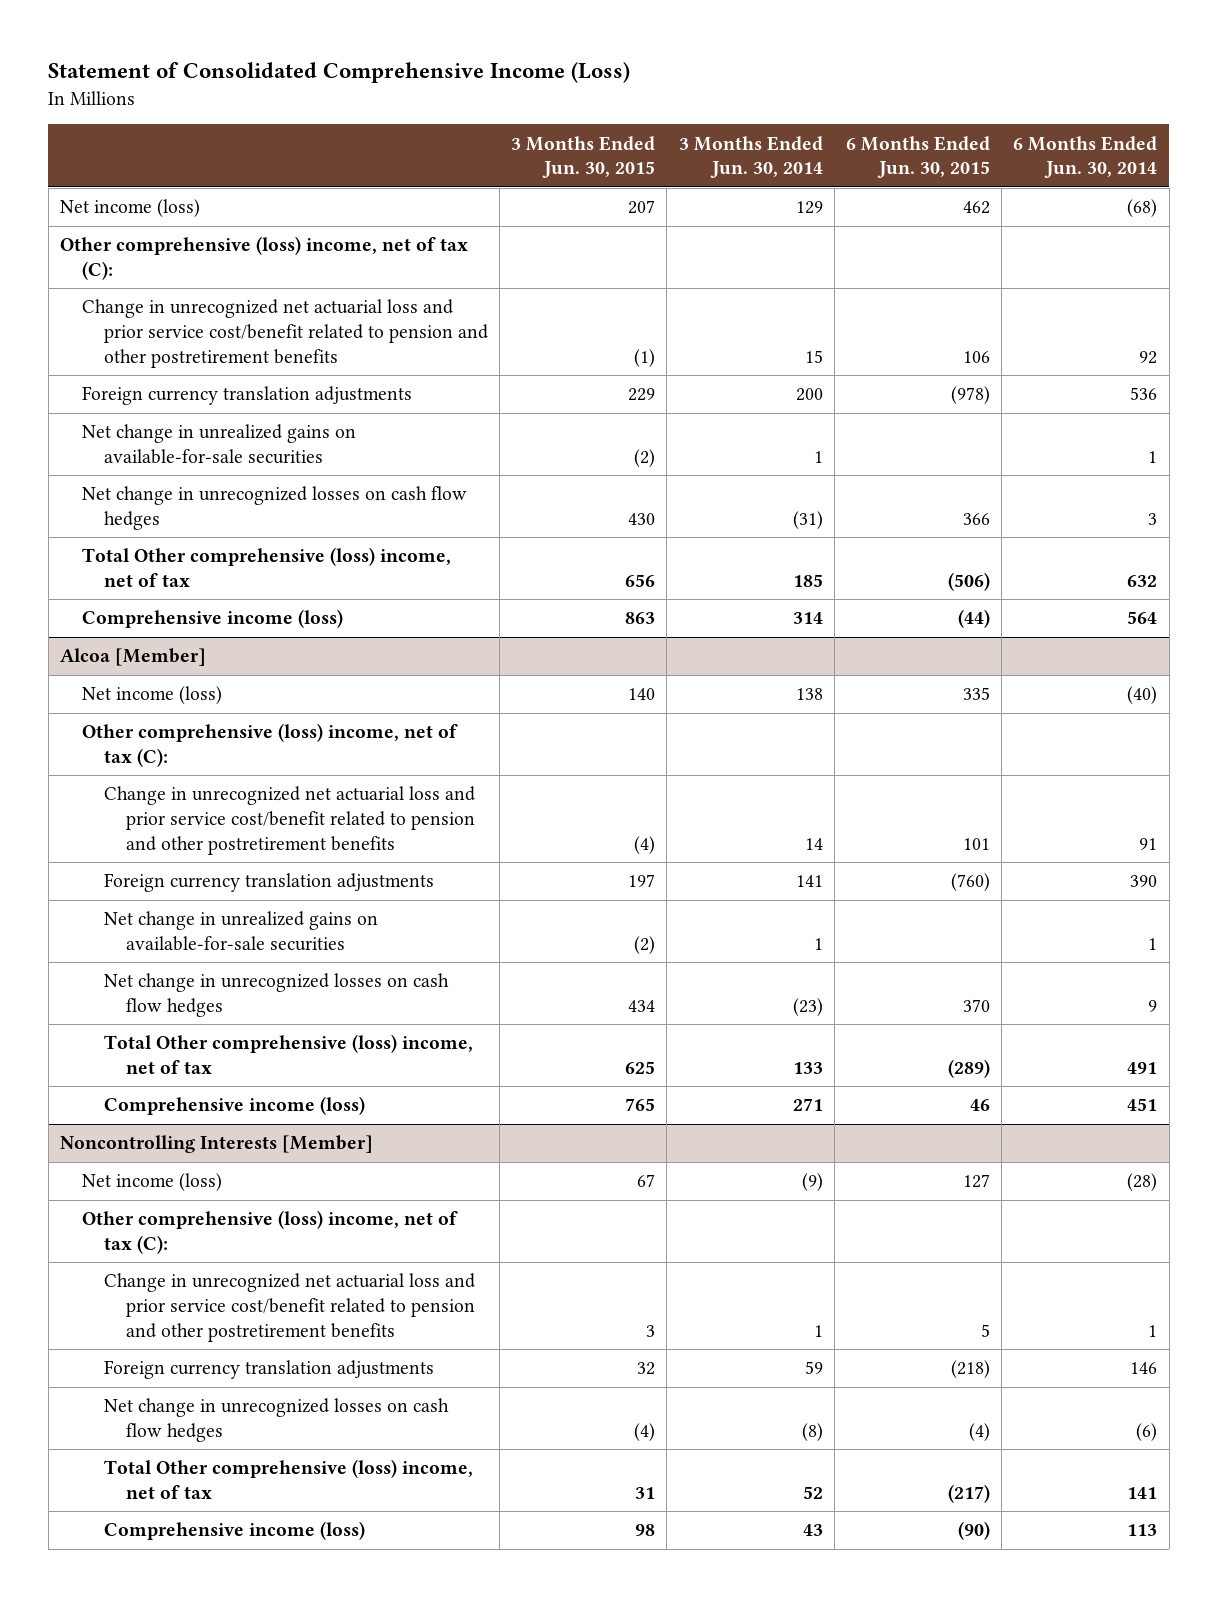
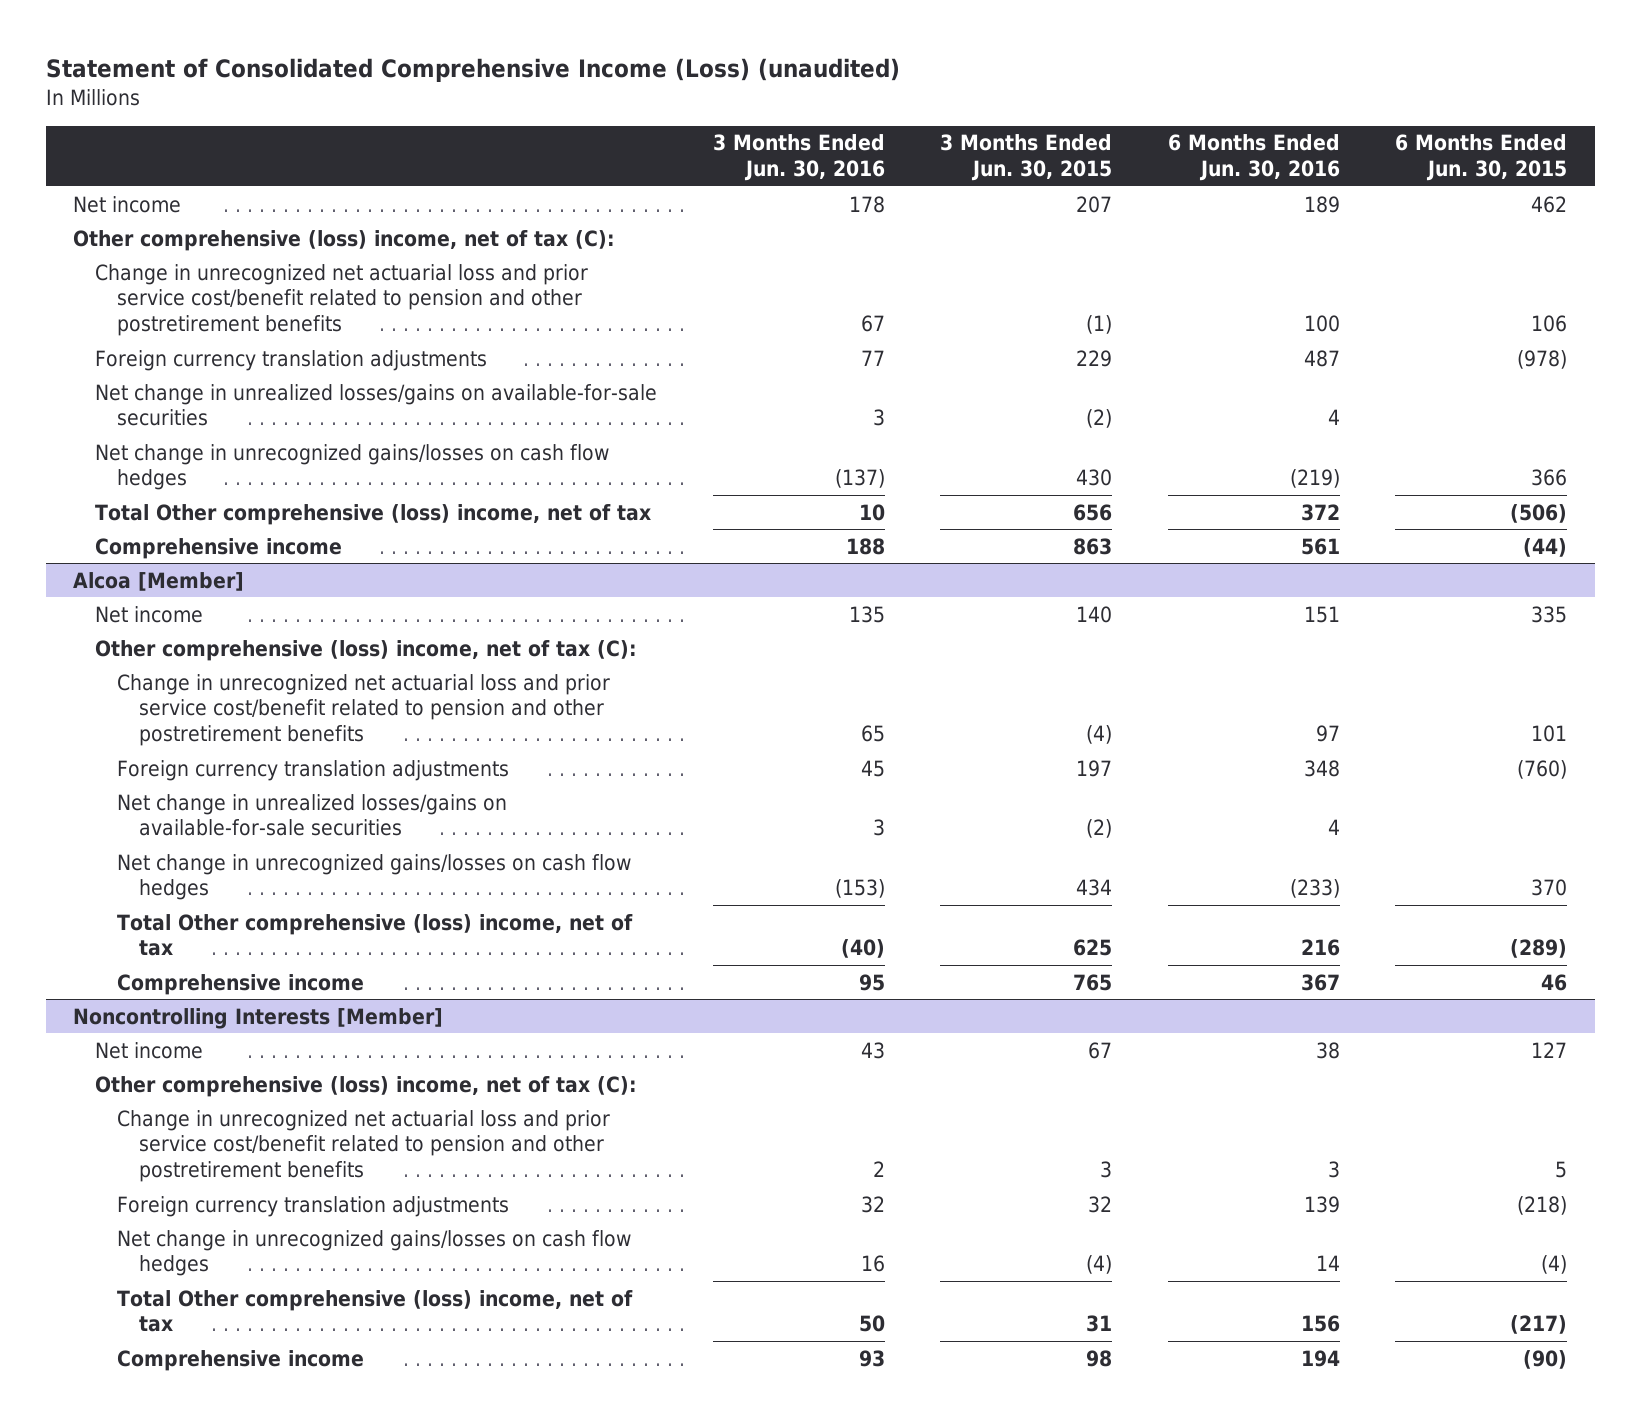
[48,62,631,84] Statement of Consolidated Comprehensive Income (Loss) -> [45,58,900,83] Statement of Consolidated Comprehensive Income (Loss) (unaudited)
[678,135,823,179] 3 Months Ended Jun. 30, 2014 -> none
[1013,135,1158,179] 6 Months Ended Jun. 30, 2014 -> none
none -> [712,134,885,181] 3 Months Ended Jun. 30, 2016
none -> [1167,134,1340,181] 6 Months Ended Jun. 30, 2016
[59,199,200,218] Net income (loss) -> [73,195,182,213] Net income
[81,424,356,464] Net change in unrealized gains on available-for-sale securities -> [95,383,658,427] Net change in unrealized losses/gains on available-for-sale securities
[81,486,467,530] Net change in unrecognized losses on cash flow hedges -> [95,443,610,491] Net change in unrecognized gains/losses on cash flow hedges
[81,609,343,629] Comprehensive income (loss) -> [95,537,343,559] Comprehensive income
[81,686,222,705] Net income (loss) -> [95,605,204,623] Net income
[103,911,378,951] Net change in unrealized gains on available-for-sale securities -> [117,793,508,837] Net change in unrealized losses/gains on available-for-sale securities
[103,973,449,1017] Net change in unrecognized losses on cash flow hedges -> [117,853,632,901] Net change in unrecognized gains/losses on cash flow hedges
[103,1096,365,1116] Comprehensive income (loss) -> [117,973,365,995] Comprehensive income
[81,1173,222,1192] Net income (loss) -> [95,1041,204,1059] Net income
[103,1398,449,1442] Net change in unrecognized losses on cash flow hedges -> [117,1229,632,1277] Net change in unrecognized gains/losses on cash flow hedges
[103,1521,365,1541] Comprehensive income (loss) -> [117,1349,365,1371] Comprehensive income

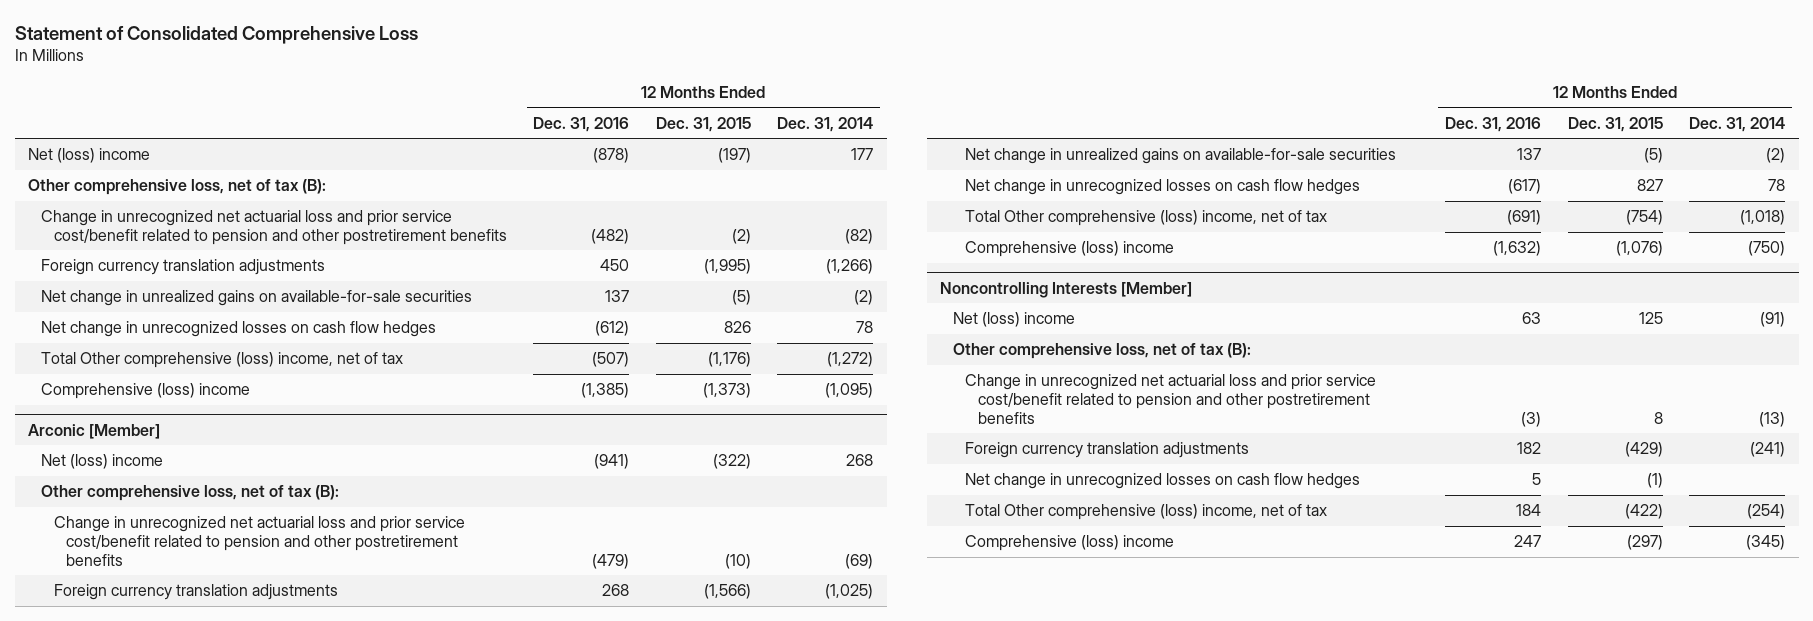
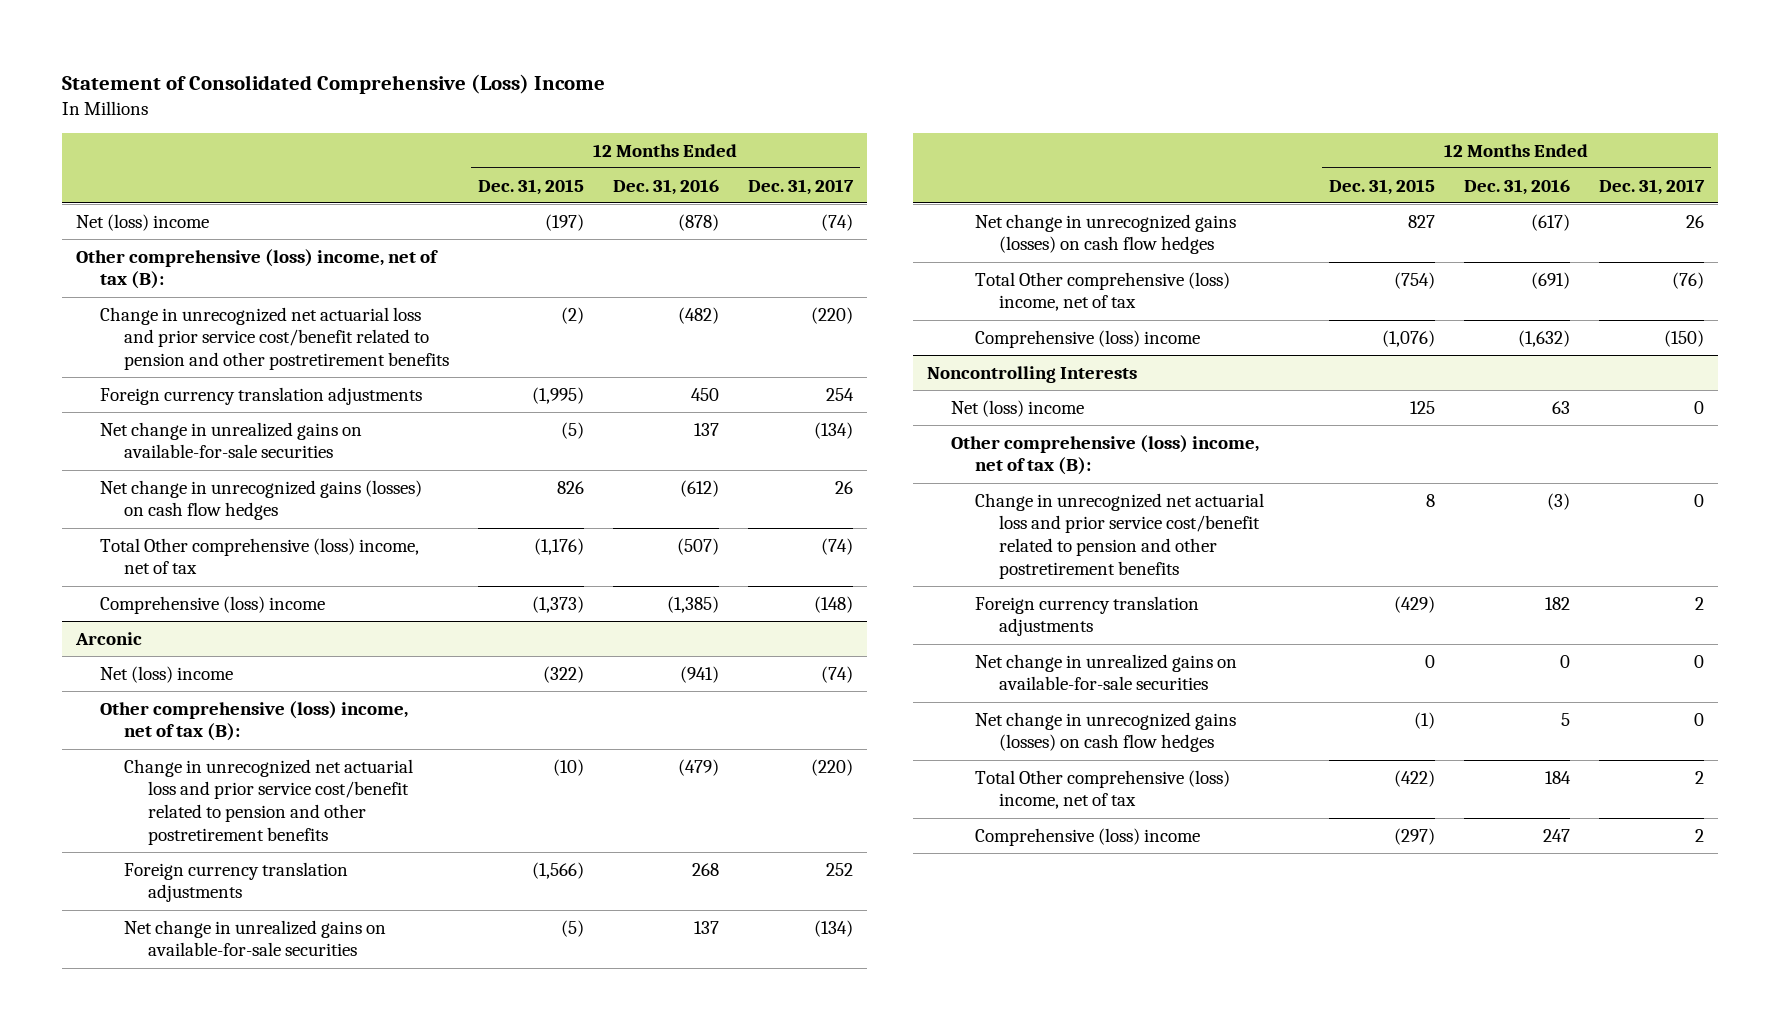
[14,25,418,44] Statement of Consolidated Comprehensive Loss -> [61,74,605,95] Statement of Consolidated Comprehensive (Loss) Income
[777,116,874,132] Dec. 31, 2014 -> none
none -> [747,178,854,195] Dec. 31, 2017
[28,179,327,196] Other comprehensive loss, net of tax (B): -> [76,248,439,290] Other comprehensive (loss) income, net of tax (B):
[40,321,436,338] Net change in unrecognized losses on cash flow hedges -> [100,479,423,521] Net change in unrecognized gains (losses) on cash flow hedges
[28,423,161,439] Arconic [Member] -> [75,631,143,645] Arconic
[40,485,339,502] Other comprehensive loss, net of tax (B): -> [100,700,409,742] Other comprehensive (loss) income, net of tax (B):
[965,179,1361,196] Net change in unrecognized losses on cash flow hedges -> [975,213,1237,255] Net change in unrecognized gains (losses) on cash flow hedges
[939,281,1192,298] Noncontrolling Interests [Member] -> [927,365,1138,383] Noncontrolling Interests
[952,343,1251,360] Other comprehensive loss, net of tax (B): -> [951,434,1260,476] Other comprehensive (loss) income, net of tax (B):
none -> [975,653,1238,691] Net change in unrealized gains on available-for-sale securities
[965,473,1361,490] Net change in unrecognized losses on cash flow hedges -> [975,711,1237,753] Net change in unrecognized gains (losses) on cash flow hedges

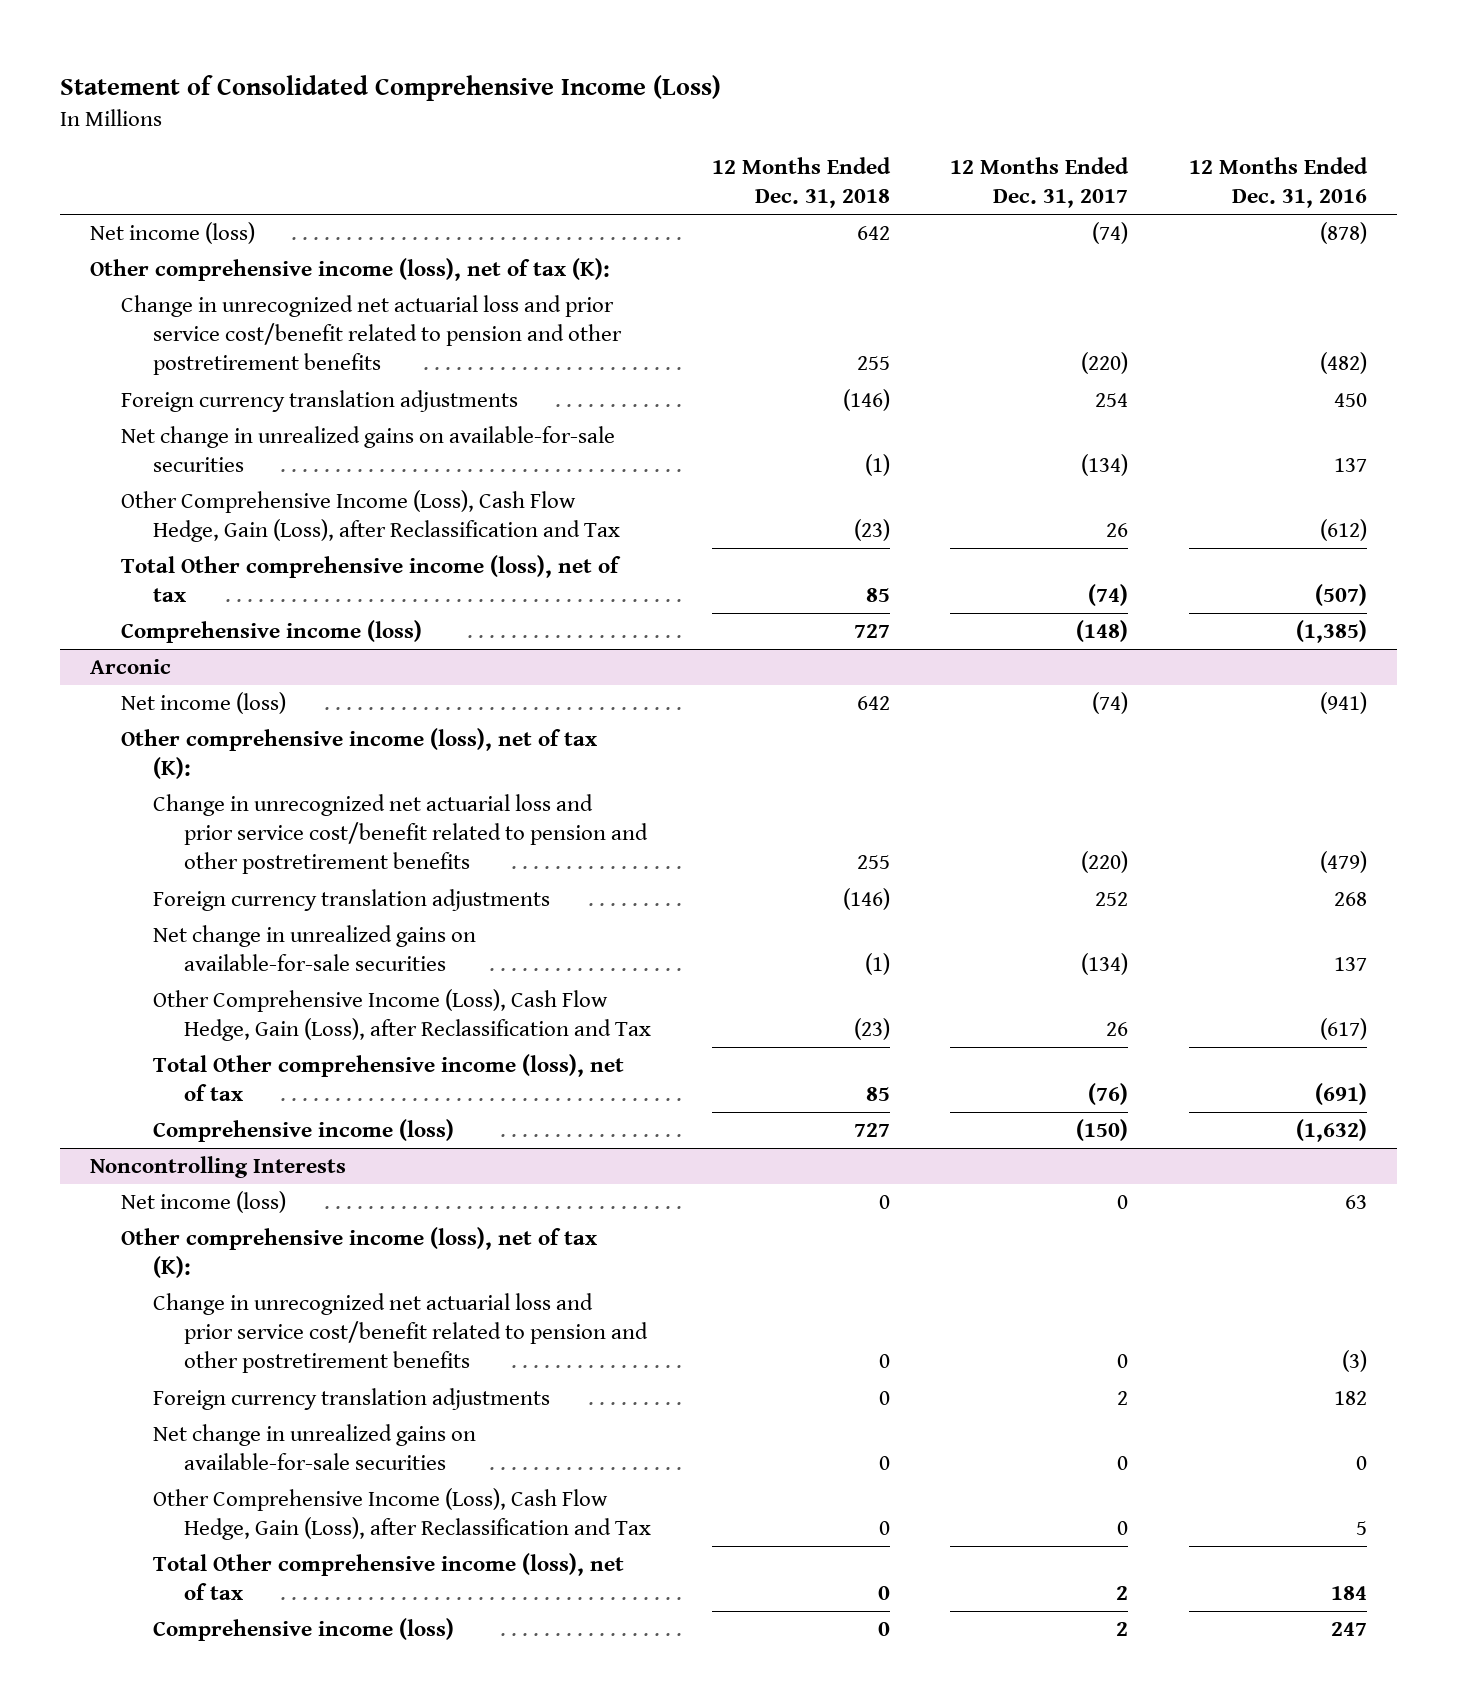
[61,74,605,95] Statement of Consolidated Comprehensive (Loss) Income -> [59,75,721,102] Statement of Consolidated Comprehensive Income (Loss)
[478,178,585,195] Dec. 31, 2015 -> none
none -> [711,156,891,208] 12 Months Ended Dec. 31, 2018
[76,213,210,231] Net (loss) income -> [90,222,256,245] Net income (loss)
[76,248,439,290] Other comprehensive (loss) income, net of tax (B): -> [90,258,611,282] Other comprehensive income (loss), net of tax (K):
[100,479,423,521] Net change in unrecognized gains (losses) on cash flow hedges -> [121,490,620,543] Other Comprehensive Income (Loss), Cash Flow Hedge, Gain (Loss), after Reclassification and Tax
[100,537,420,575] Total Other comprehensive (loss) income, net of tax -> [121,555,622,603] Total Other comprehensive income (loss), net of tax
[100,595,326,614] Comprehensive (loss) income -> [121,620,423,644] Comprehensive income (loss)
[100,665,234,683] Net (loss) income -> [121,692,287,715] Net income (loss)
[100,700,409,742] Other comprehensive (loss) income, net of tax (B): -> [121,728,598,780] Other comprehensive income (loss), net of tax (K):
[975,213,1237,255] Net change in unrecognized gains (losses) on cash flow hedges -> [152,989,652,1042] Other Comprehensive Income (Loss), Cash Flow Hedge, Gain (Loss), after Reclassification and Tax
[975,271,1231,312] Total Other comprehensive (loss) income, net of tax -> [152,1054,624,1102] Total Other comprehensive income (loss), net of tax
[975,329,1201,348] Comprehensive (loss) income -> [152,1119,454,1143] Comprehensive income (loss)
[951,399,1085,417] Net (loss) income -> [121,1191,287,1214] Net income (loss)
[951,434,1260,476] Other comprehensive (loss) income, net of tax (B): -> [121,1227,598,1279] Other comprehensive income (loss), net of tax (K):
[975,711,1237,753] Net change in unrecognized gains (losses) on cash flow hedges -> none
none -> [152,1488,652,1541] Other Comprehensive Income (Loss), Cash Flow Hedge, Gain (Loss), after Reclassification and Tax
[975,769,1231,810] Total Other comprehensive (loss) income, net of tax -> [152,1553,624,1601] Total Other comprehensive income (loss), net of tax
[975,827,1201,846] Comprehensive (loss) income -> [152,1618,454,1642] Comprehensive income (loss)

